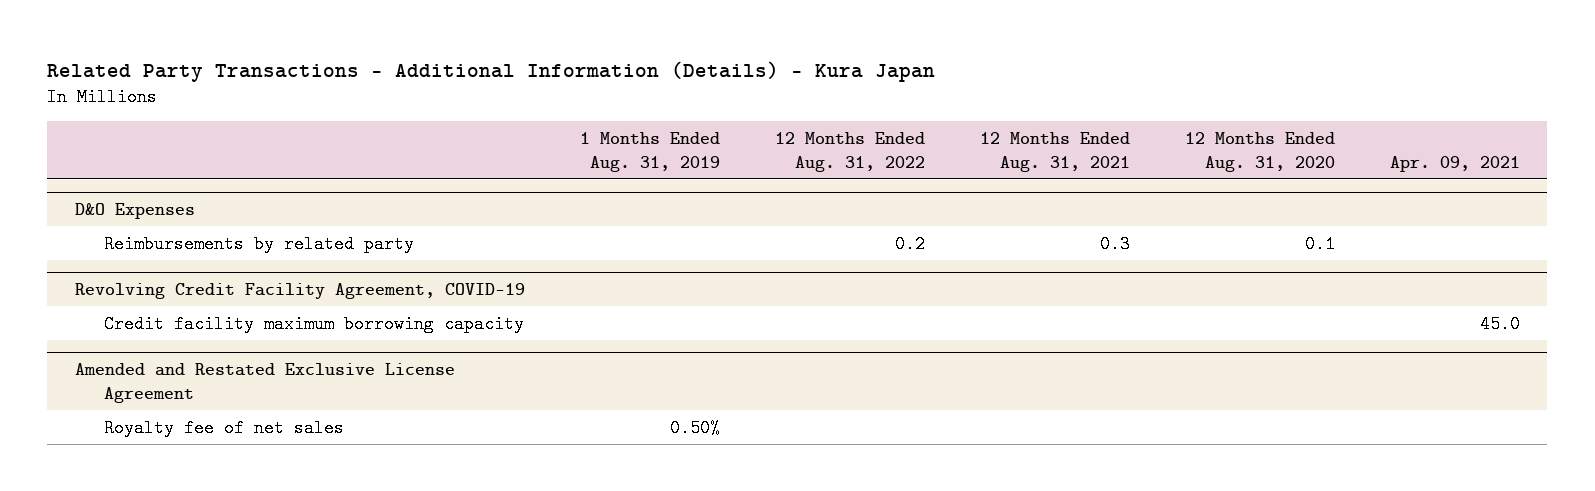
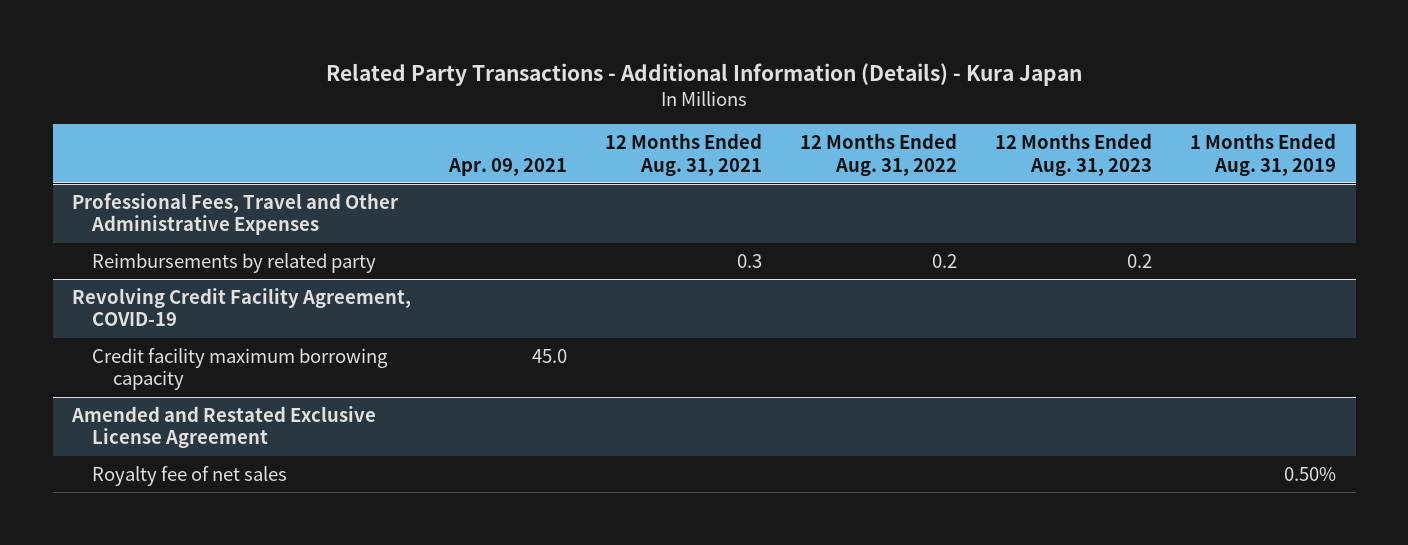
[1184,131,1335,172] 12 Months Ended Aug. 31, 2020 -> none
none -> [995,132,1153,176] 12 Months Ended Aug. 31, 2023
[74,202,195,219] D&O Expenses -> [71,192,399,236] Professional Fees, Travel and Other Administrative Expenses

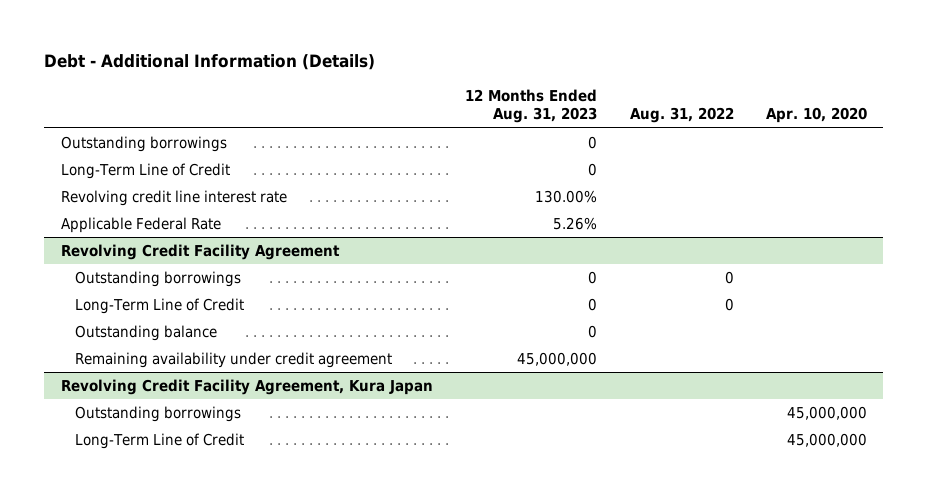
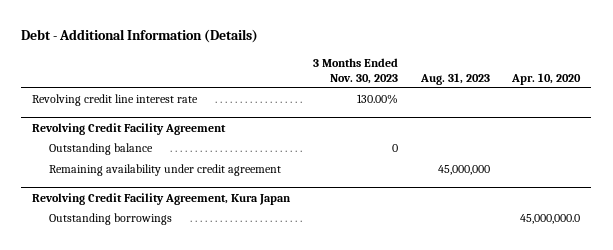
[465,88,598,124] 12 Months Ended Aug. 31, 2023 -> none
[629,107,734,124] Aug. 31, 2022 -> none
none -> [312,57,398,84] 3 Months Ended Nov. 30, 2023
none -> [419,72,490,85] Aug. 31, 2023
[60,135,227,152] Outstanding borrowings -> none
[60,162,230,179] Long-Term Line of Credit -> none
[60,216,221,233] Applicable Federal Rate -> none
[74,270,241,287] Outstanding borrowings -> none
[74,297,244,314] Long-Term Line of Credit -> none
[74,432,244,449] Long-Term Line of Credit -> none
[786,405,867,420] 45,000,000 -> [520,214,581,225] 45,000,000.0

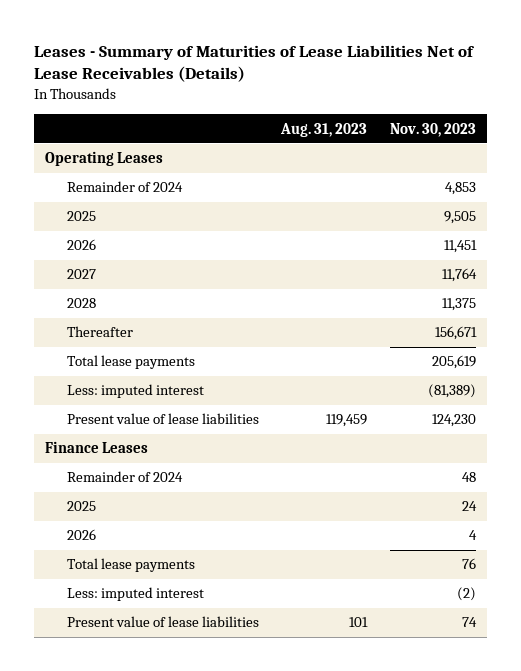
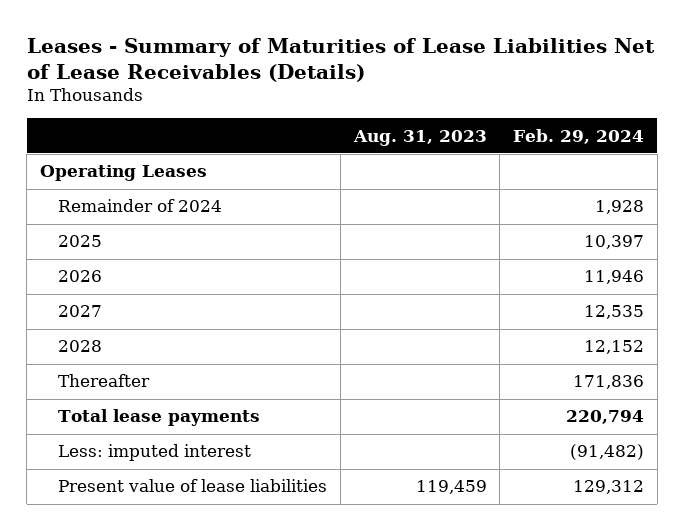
[389,122,476,137] Nov. 30, 2023 -> none
none -> [513,128,645,144] Feb. 29, 2024
[44,441,148,454] Finance Leases -> none
[66,471,183,483] Remainder of 2024 -> none
[66,501,96,512] 2025 -> none
[66,529,96,541] 2026 -> none
[66,558,195,573] Total lease payments -> none
[66,587,204,602] Less: imputed interest -> none
[66,616,259,628] Present value of lease liabilities -> none

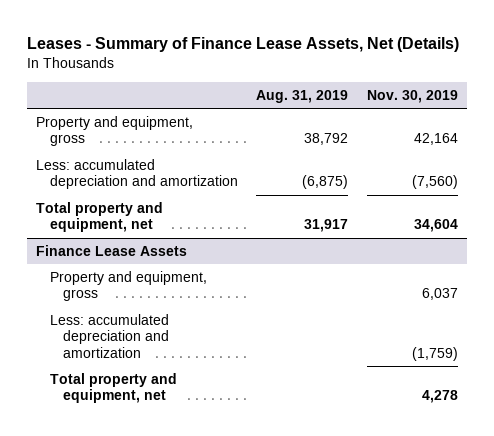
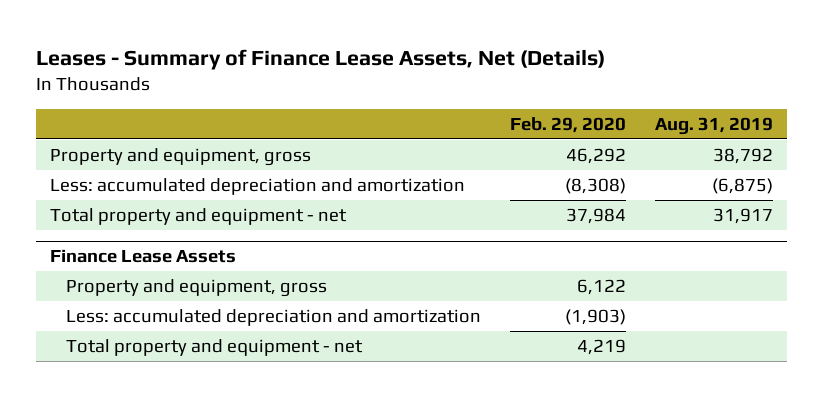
[366,89,458,103] Nov. 30, 2019 -> none
none -> [509,116,626,133] Feb. 29, 2020
[36,201,164,233] Total property and equipment, net -> [50,208,348,226] Total property and equipment - net
[49,372,177,404] Total property and equipment, net -> [66,339,364,357] Total property and equipment - net

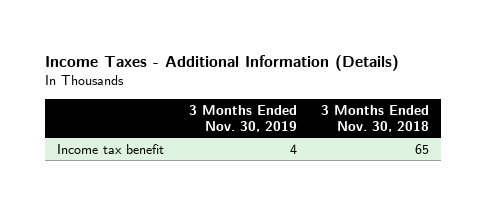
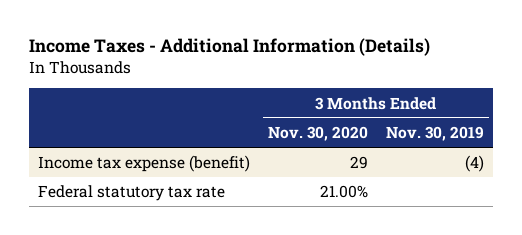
[321,104,430,133] 3 Months Ended Nov. 30, 2018 -> none
none -> [267,125,368,141] Nov. 30, 2020
[57,143,165,154] Income tax benefit -> [37,155,250,173] Income tax expense (benefit)
[289,143,297,154] 4 -> [465,155,485,173] (4)
none -> [37,185,225,202] Federal statutory tax rate

